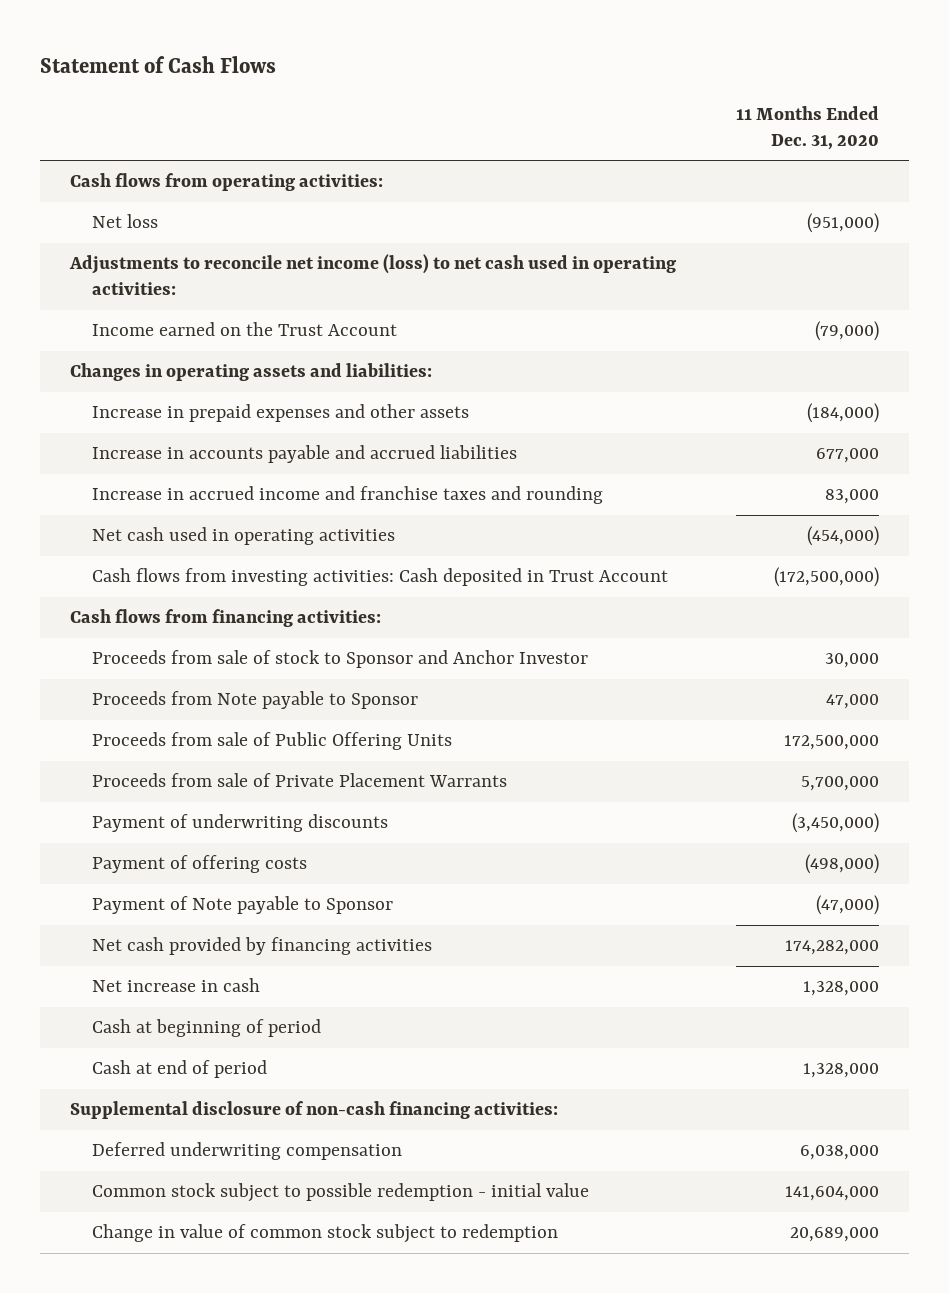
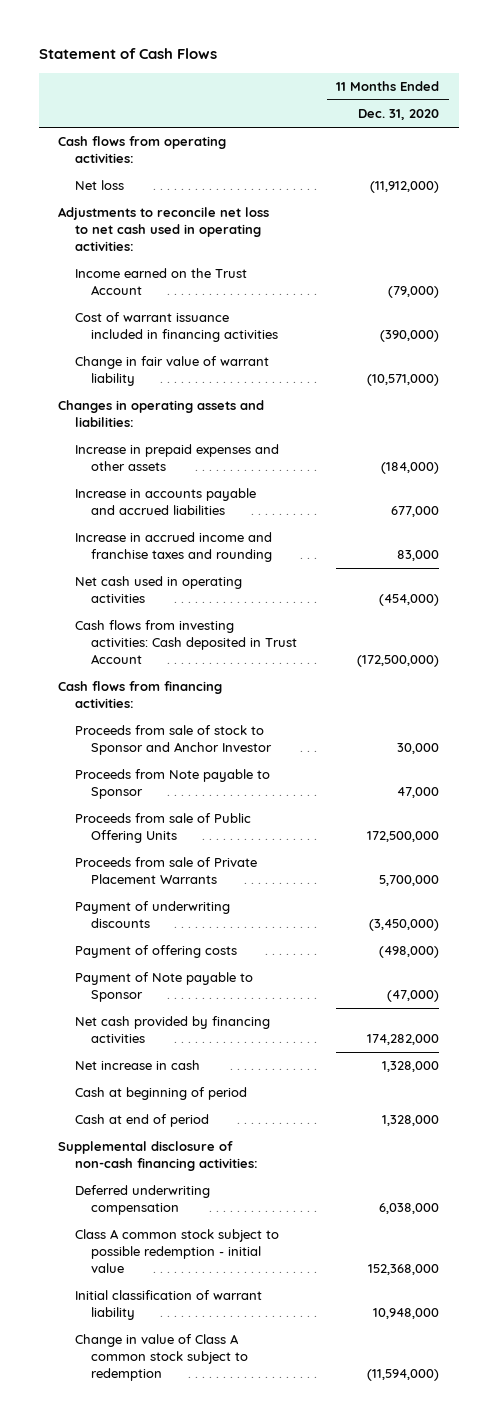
[806,213,879,234] (951,000) -> [370,181,440,194] (11,912,000)
[69,254,677,296] Adjustments to reconcile net income (loss) to net cash used in operating activities: -> [58,207,270,252] Adjustments to reconcile net loss to net cash used in operating activities:
none -> [74,312,279,343] Cost of warrant issuance included in financing activities
none -> [74,356,269,387] Change in fair value of warrant liability
[92,1183,590,1203] Common stock subject to possible redemption - initial value -> [74,1229,279,1274] Class A common stock subject to possible redemption - initial value
[784,1186,879,1202] 141,604,000 -> [368,1264,440,1276] 152,368,000
none -> [74,1290,262,1321] Initial classification of warrant liability
[92,1224,559,1244] Change in value of common stock subject to redemption -> [74,1334,249,1382] Change in value of Class A common stock subject to redemption
[789,1227,879,1243] 20,689,000 -> [367,1369,440,1382] (11,594,000)

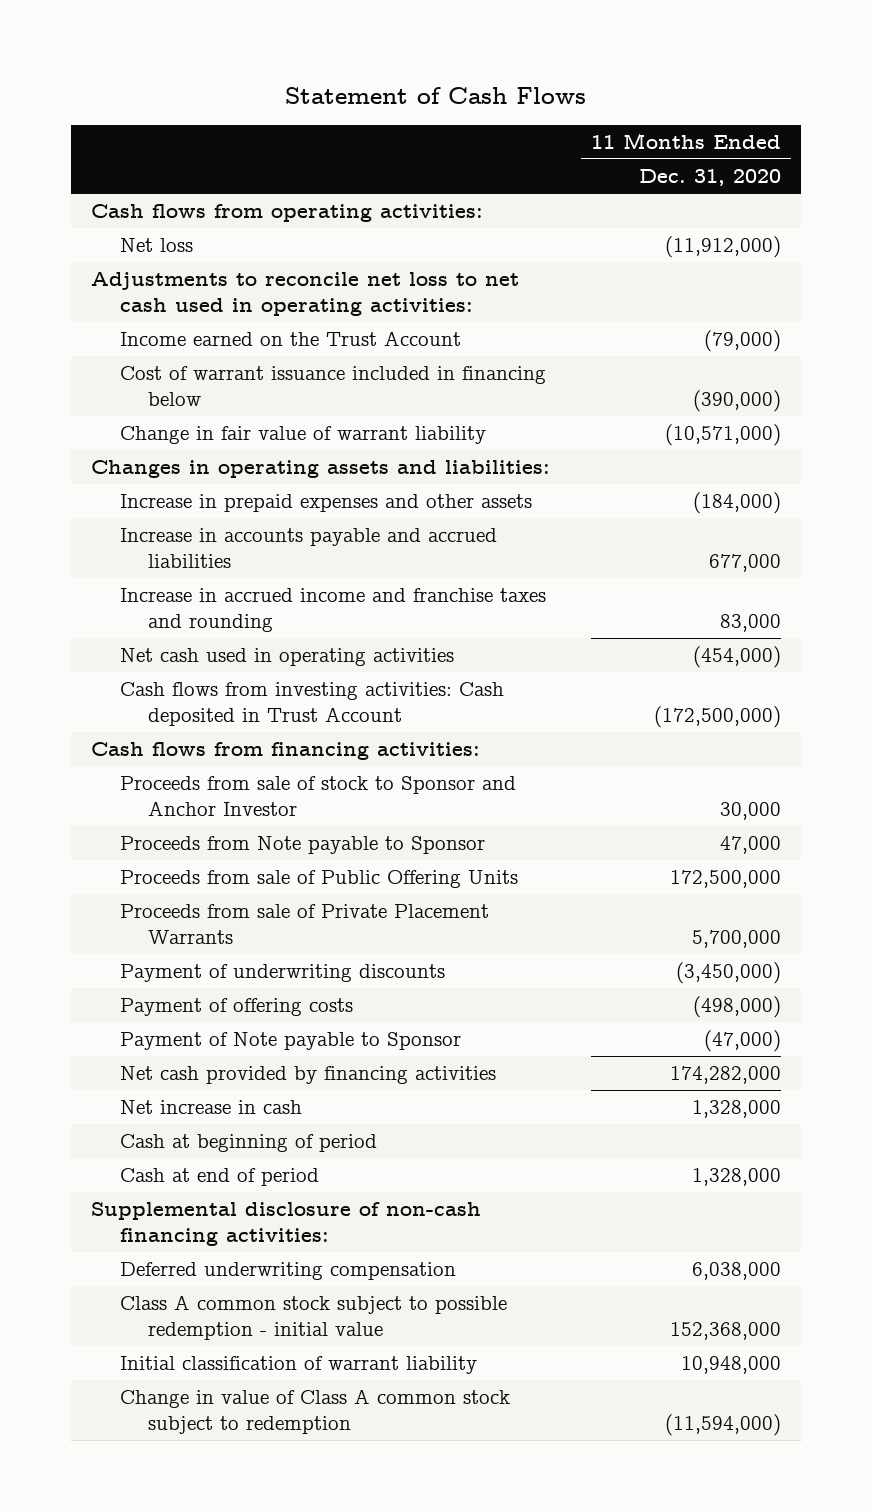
[74,312,279,343] Cost of warrant issuance included in financing activities -> [119,366,546,406] Cost of warrant issuance included in financing below

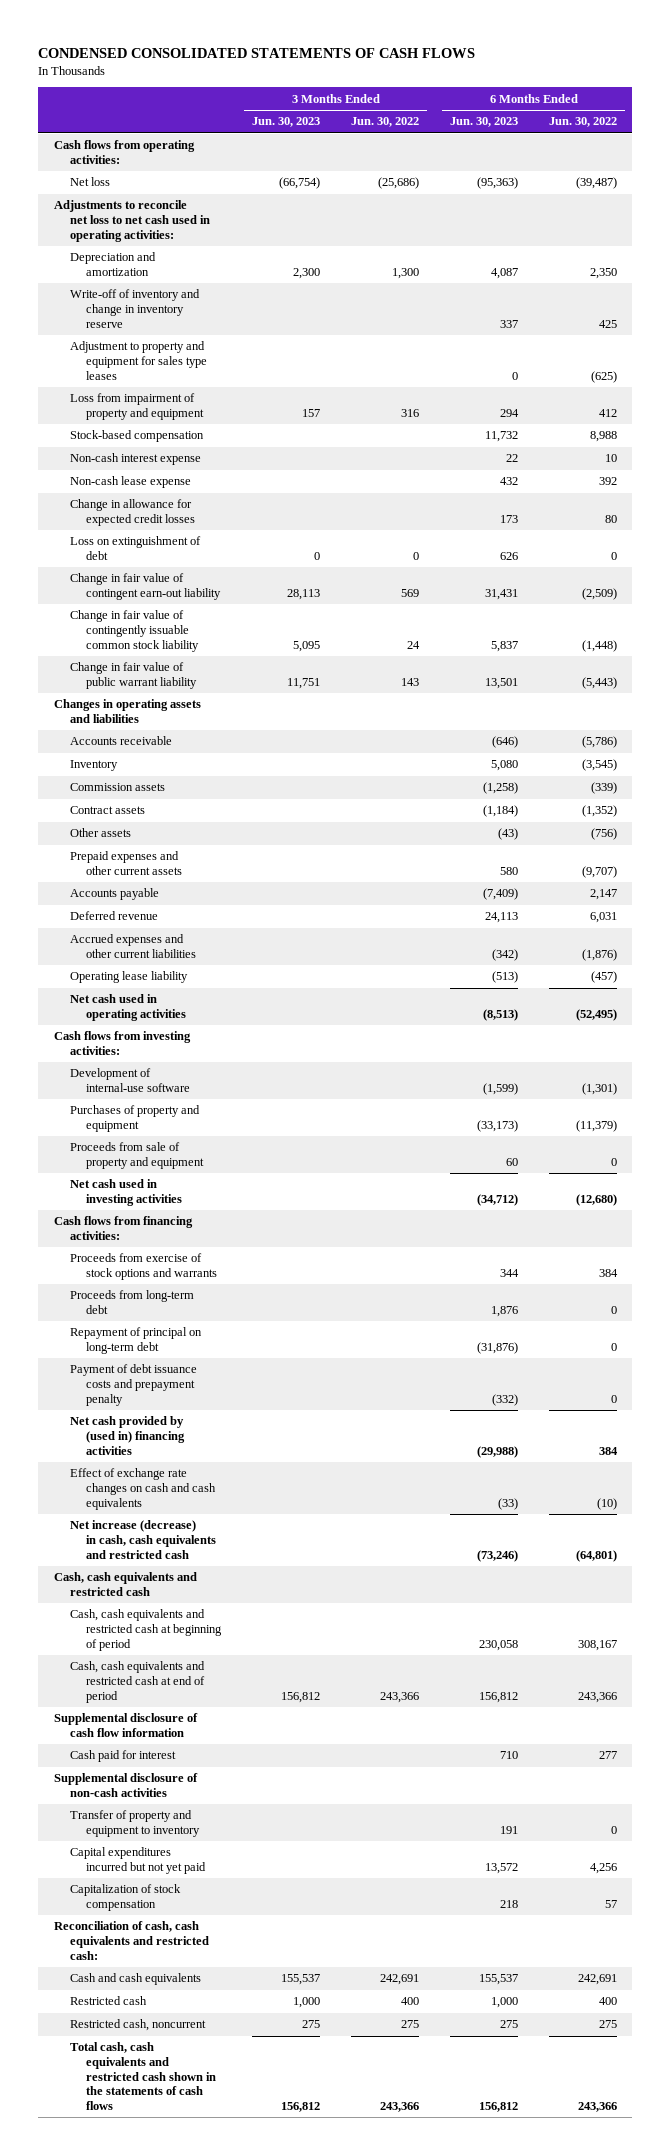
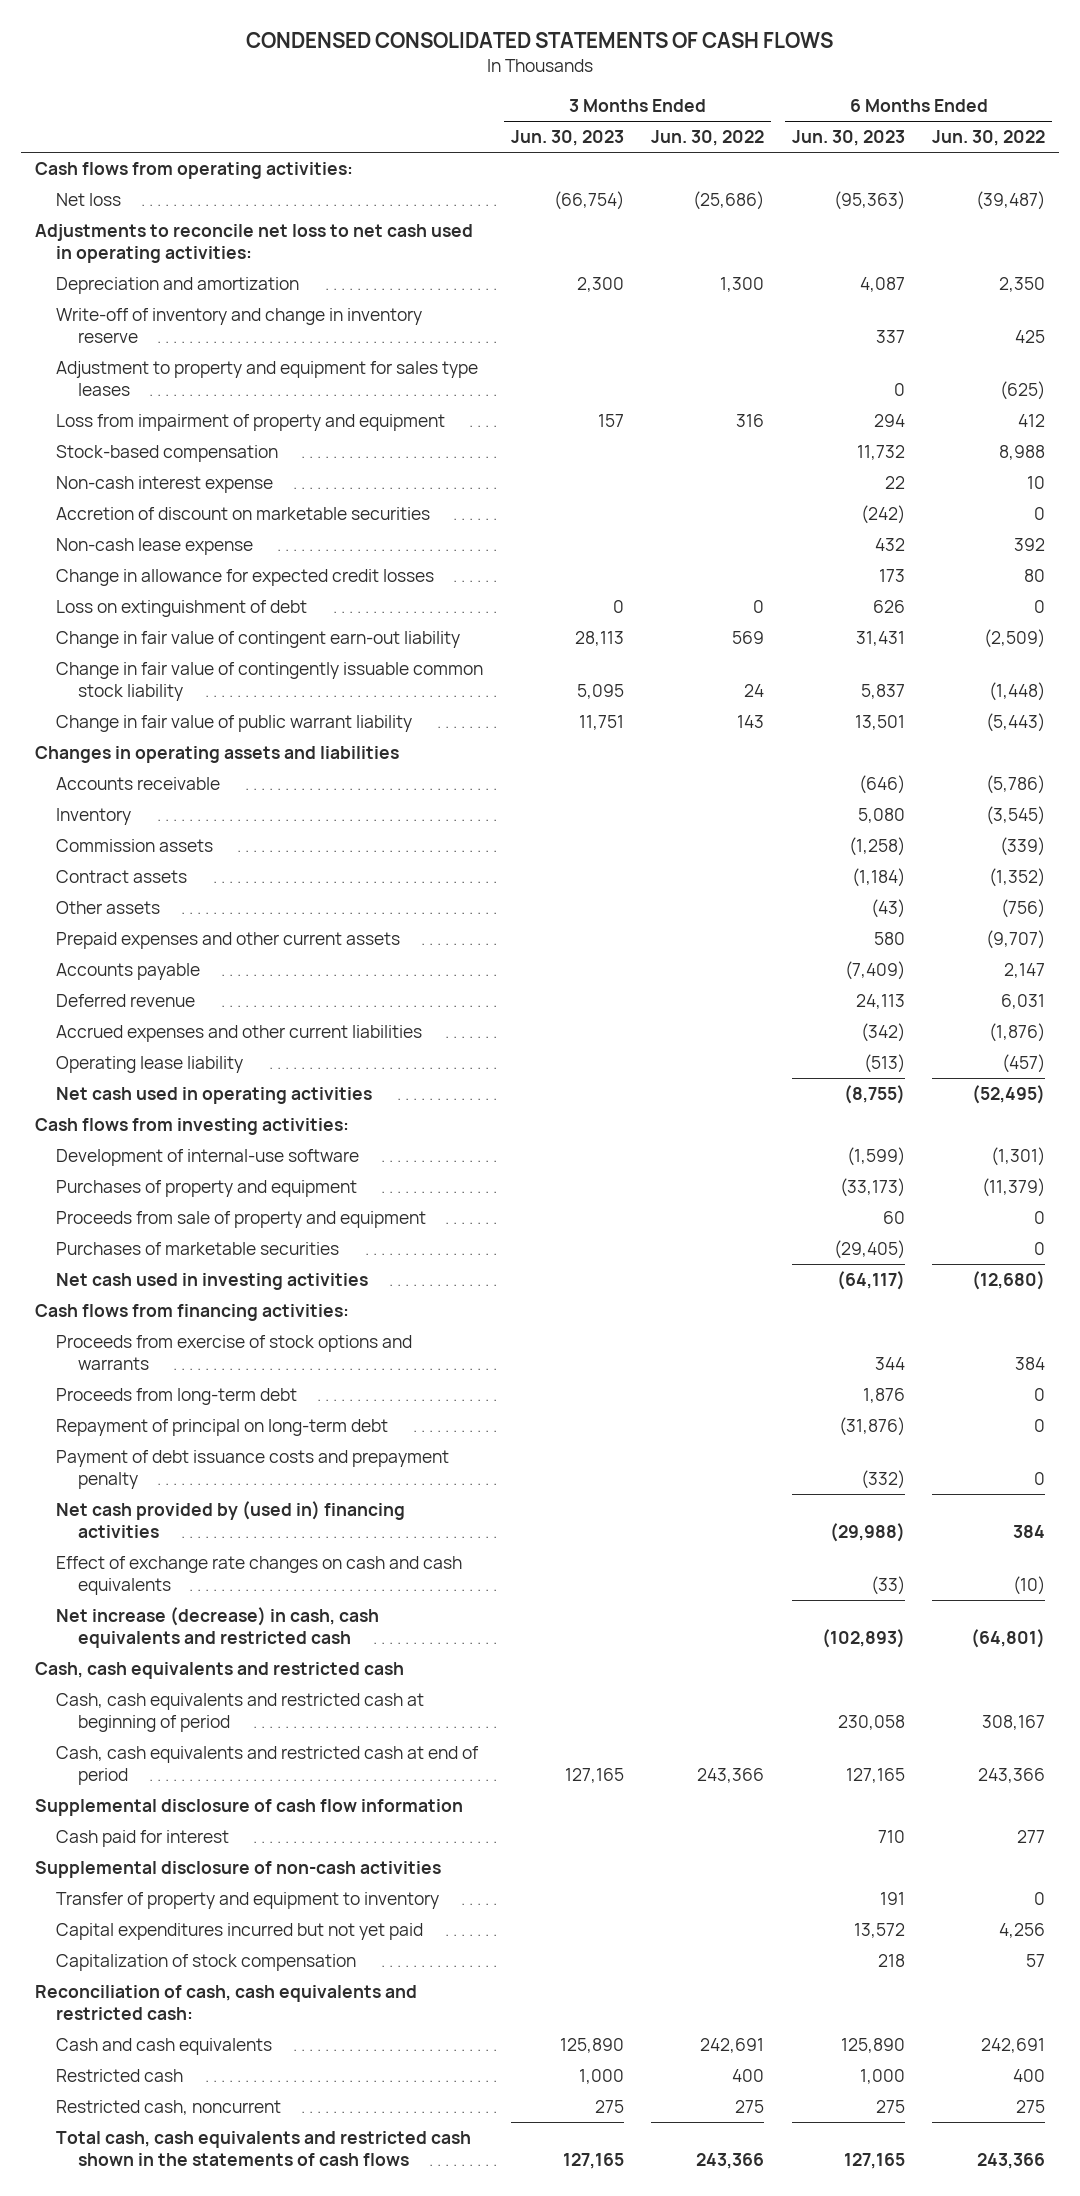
none -> [56,506,431,520] Accretion of discount on marketable securities
[483,1009,519,1022] (8,513) -> [843,1084,905,1104] (8,755)
none -> [56,1241,340,1255] Purchases of marketable securities
[477,1194,519,1207] (34,712) -> [836,1270,905,1290] (64,117)
[477,1549,519,1562] (73,246) -> [821,1628,905,1648] (102,893)
[281,1691,321,1703] 156,812 -> [564,1767,624,1783] 127,165
[479,1691,519,1703] 156,812 -> [845,1767,905,1783] 127,165
[281,1974,321,1986] 155,537 -> [559,2037,624,2053] 125,890
[479,1974,519,1986] 155,537 -> [840,2037,905,2053] 125,890
[281,2101,321,2112] 156,812 -> [562,2152,624,2169] 127,165
[479,2101,519,2112] 156,812 -> [843,2152,905,2169] 127,165

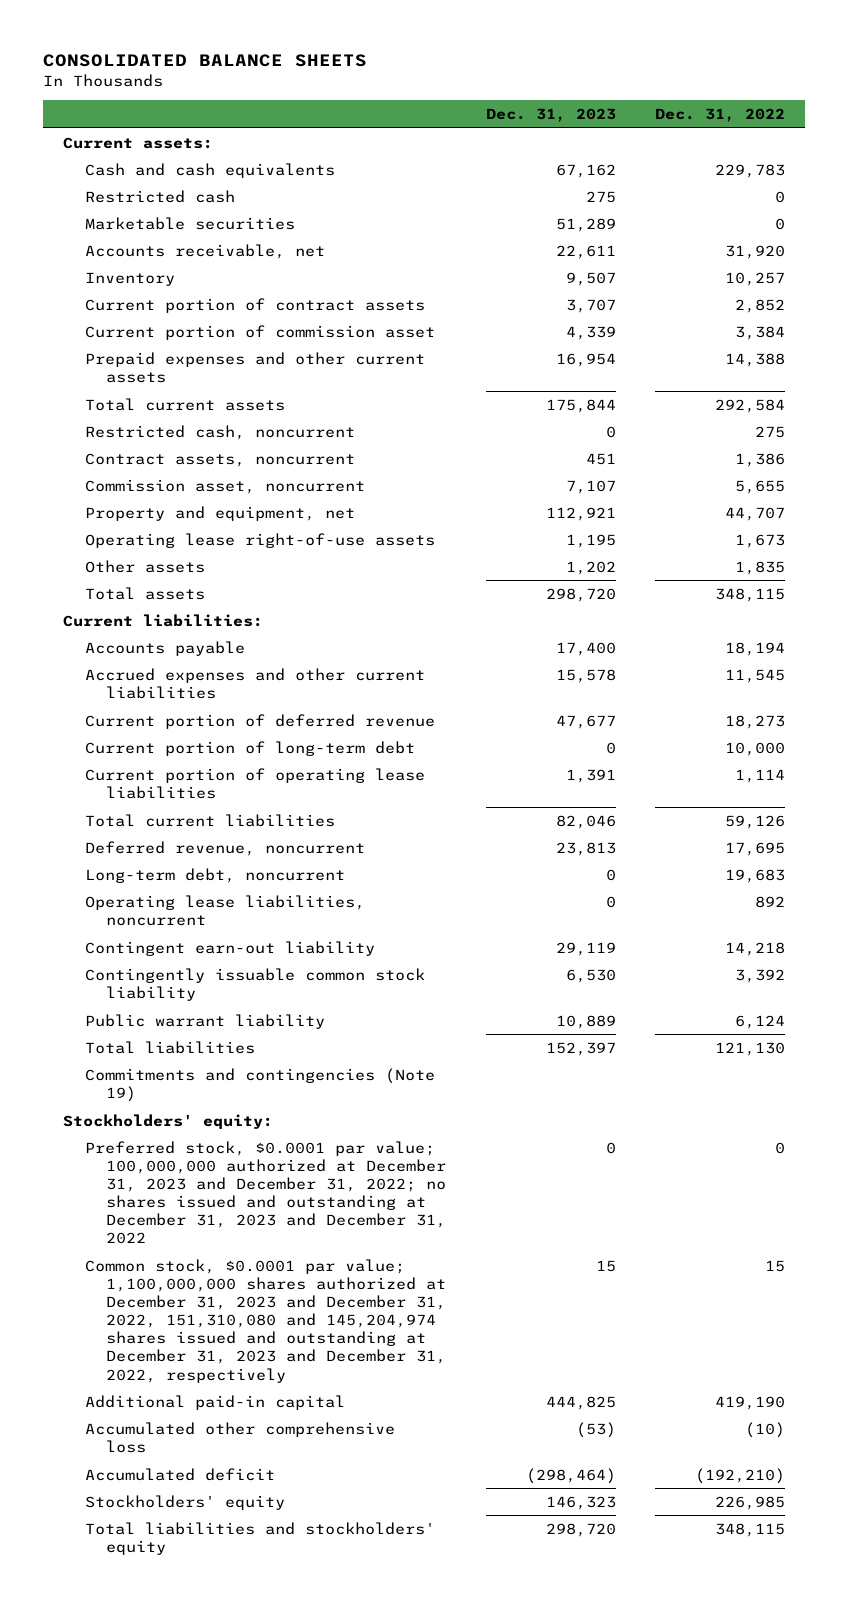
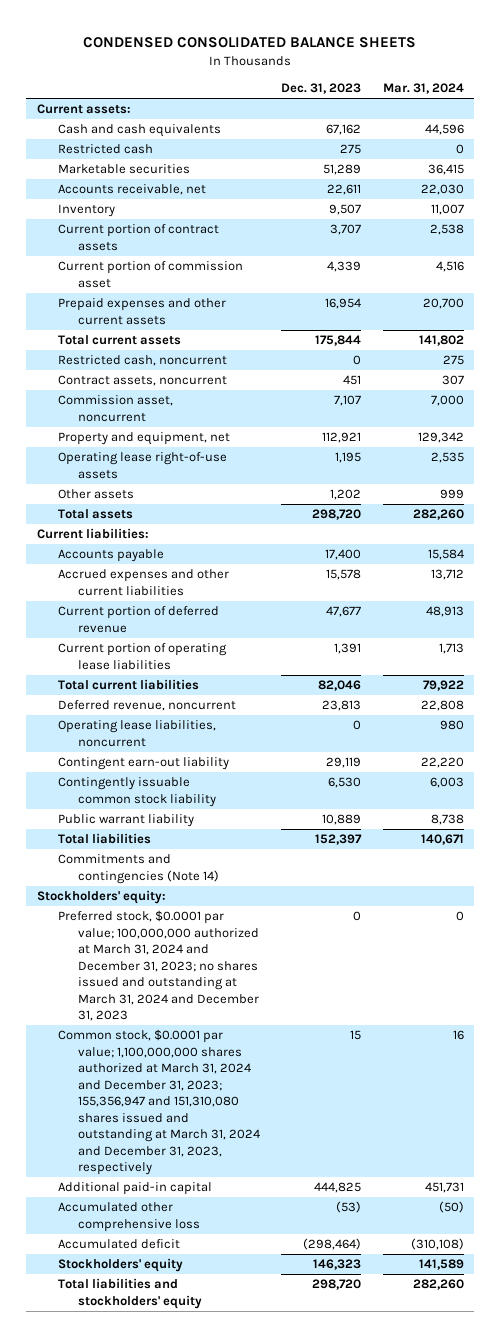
[43,54,368,68] CONSOLIDATED BALANCE SHEETS -> [83,36,417,48] CONDENSED CONSOLIDATED BALANCE SHEETS
[655,107,786,122] Dec. 31, 2022 -> none
none -> [382,83,464,95] Mar. 31, 2024
[84,740,415,756] Current portion of long-term debt -> none
[84,867,345,883] Long-term debt, noncurrent -> none
[84,1067,435,1102] Commitments and contingencies (Note 19) -> [57,854,220,884] Commitments and contingencies (Note 14)
[84,1140,446,1245] Preferred stock, $0.0001 par value; 100,000,000 authorized at December 31, 2023 and December 31, 2022; no shares issued and outstanding at December 31, 2023 and December 31, 2022 -> [57,910,260,1022] Preferred stock, $0.0001 par value; 100,000,000 authorized at March 31, 2024 and December 31, 2023; no shares issued and outstanding at March 31, 2024 and December 31, 2023
[84,1258,446,1383] Common stock, $0.0001 par value; 1,100,000,000 shares authorized at December 31, 2023 and December 31, 2022, 151,310,080 and 145,204,974 shares issued and outstanding at December 31, 2023 and December 31, 2022, respectively -> [57,1029,261,1176] Common stock, $0.0001 par value; 1,100,000,000 shares authorized at March 31, 2024 and December 31, 2023; 155,356,947 and 151,310,080 shares issued and outstanding at March 31, 2024 and December 31, 2023, respectively

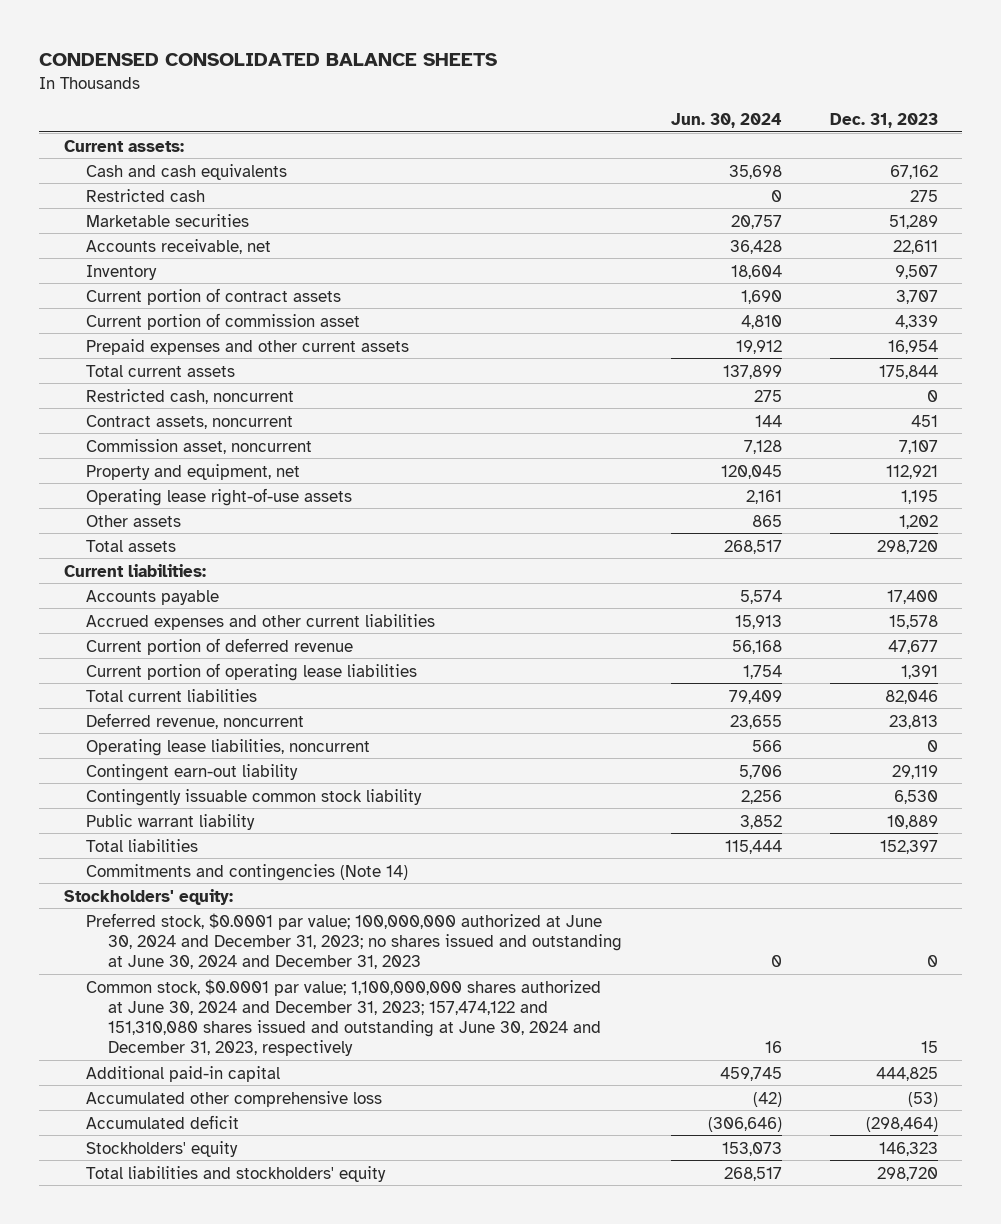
[382,83,464,95] Mar. 31, 2024 -> none
none -> [670,113,782,129] Jun. 30, 2024
[57,910,260,1022] Preferred stock, $0.0001 par value; 100,000,000 authorized at March 31, 2024 and December 31, 2023; no shares issued and outstanding at March 31, 2024 and December 31, 2023 -> [85,912,623,969] Preferred stock, $0.0001 par value; 100,000,000 authorized at June 30, 2024 and December 31, 2023; no shares issued and outstanding at June 30, 2024 and December 31, 2023
[57,1029,261,1176] Common stock, $0.0001 par value; 1,100,000,000 shares authorized at March 31, 2024 and December 31, 2023; 155,356,947 and 151,310,080 shares issued and outstanding at March 31, 2024 and December 31, 2023, respectively -> [85,978,602,1057] Common stock, $0.0001 par value; 1,100,000,000 shares authorized at June 30, 2024 and December 31, 2023; 157,474,122 and 151,310,080 shares issued and outstanding at June 30, 2024 and December 31, 2023, respectively

